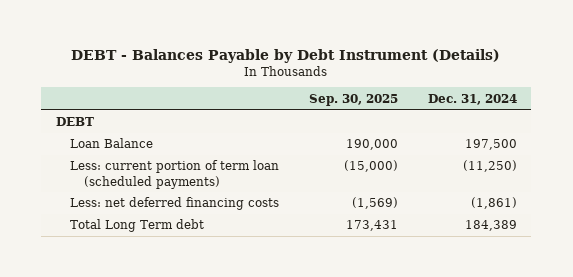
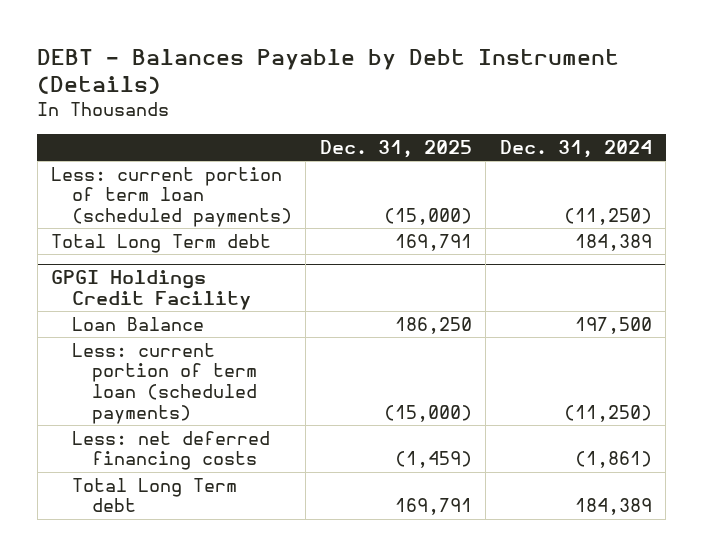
[308,93,398,106] Sep. 30, 2025 -> none
none -> [319,139,472,158] Dec. 31, 2025
[56,117,95,127] DEBT -> none
none -> [51,166,292,228] Less: current portion of term loan (scheduled payments)
none -> [51,233,272,253] Total Long Term debt
none -> [51,270,251,310] GPGI Holdings Credit Facility

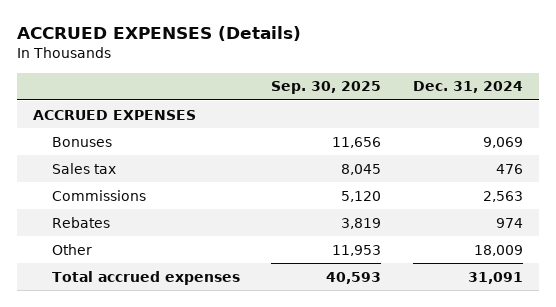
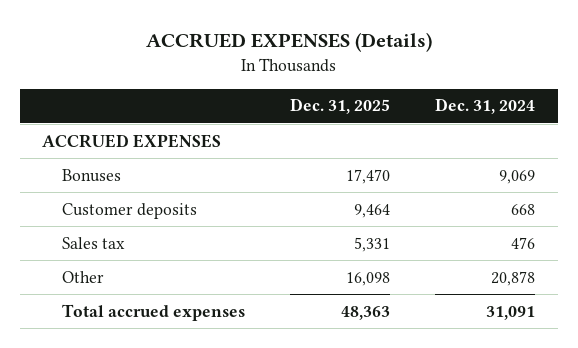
[271,81,382,95] Sep. 30, 2025 -> none
none -> [290,98,391,115] Dec. 31, 2025
none -> [62,202,198,219] Customer deposits
[51,189,146,201] Commissions -> none
[51,216,110,228] Rebates -> none
[474,244,524,256] 18,009 -> [491,270,536,286] 20,878

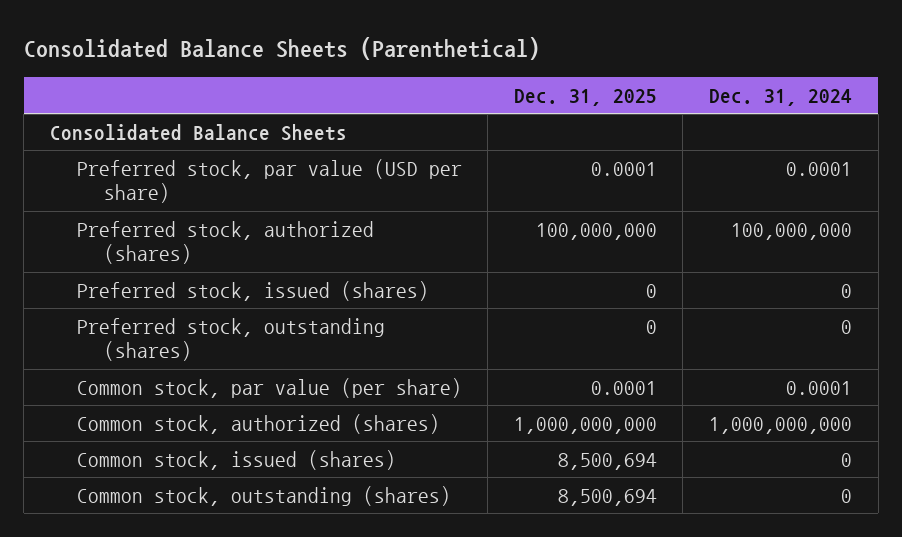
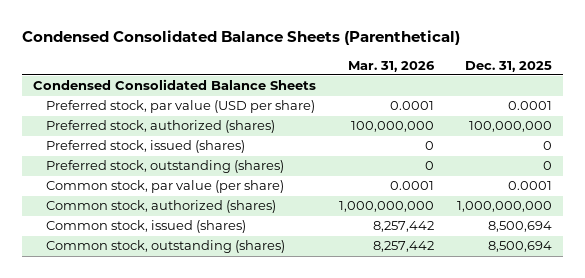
[23,37,540,61] Consolidated Balance Sheets (Parenthetical) -> [21,30,460,46] Condensed Consolidated Balance Sheets (Parenthetical)
[709,89,853,107] Dec. 31, 2024 -> none
none -> [347,60,435,72] Mar. 31, 2026
[49,123,347,141] Consolidated Balance Sheets -> [33,79,317,91] Condensed Consolidated Balance Sheets

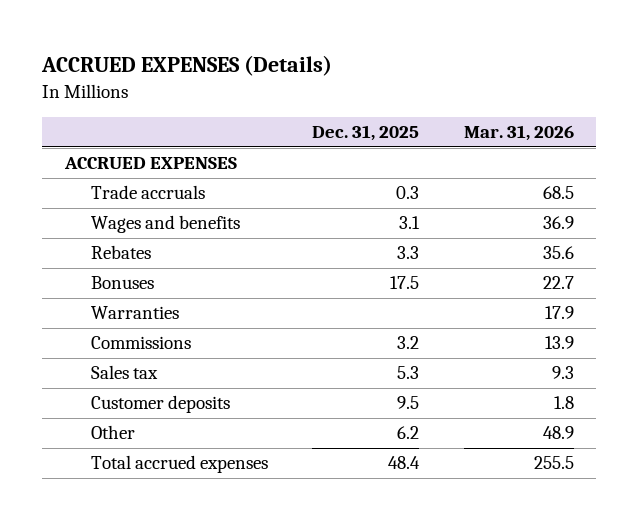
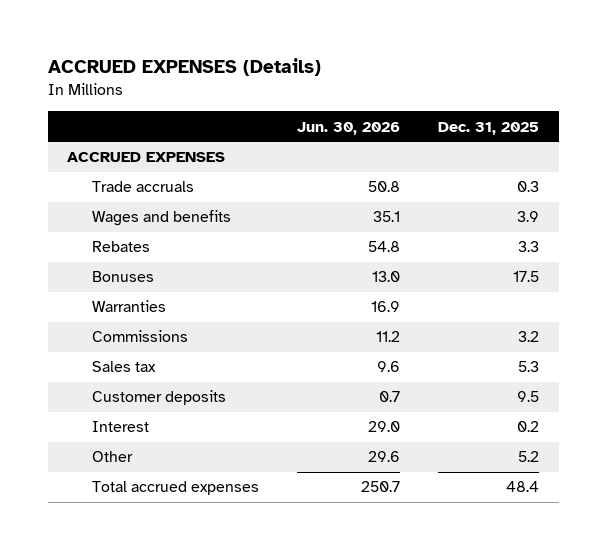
[463,125,574,142] Mar. 31, 2026 -> none
none -> [296,121,400,135] Jun. 30, 2026
[399,216,421,230] 3.1 -> [517,211,540,223] 3.9
none -> [91,421,149,433] Interest
[397,426,420,440] 6.2 -> [518,451,540,463] 5.2

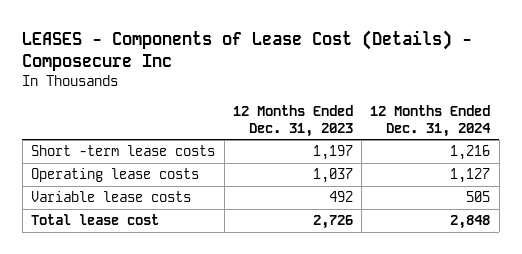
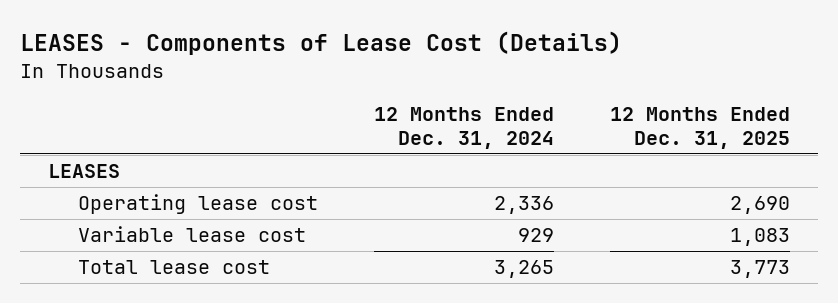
[22,29,473,71] LEASES - Components of Lease Cost (Details) - Composecure Inc -> [19,30,622,55] LEASES - Components of Lease Cost (Details)
[232,105,353,137] 12 Months Ended Dec. 31, 2023 -> none
none -> [609,106,790,149] 12 Months Ended Dec. 31, 2025
[31,145,216,157] Short -term lease costs -> none
none -> [47,164,120,179] LEASES
[31,168,200,183] Operating lease costs -> [77,194,318,215] Operating lease cost
[450,168,491,184] 1,127 -> [493,196,554,215] 2,336
[31,191,192,203] Variable lease costs -> [77,226,306,243] Variable lease cost
[466,191,491,203] 505 -> [517,228,554,243] 929
[450,215,491,230] 2,848 -> [493,260,554,279] 3,265

